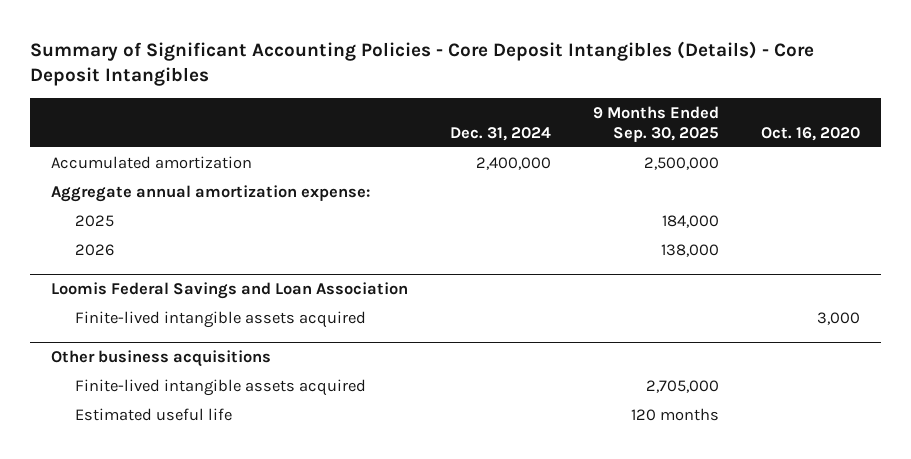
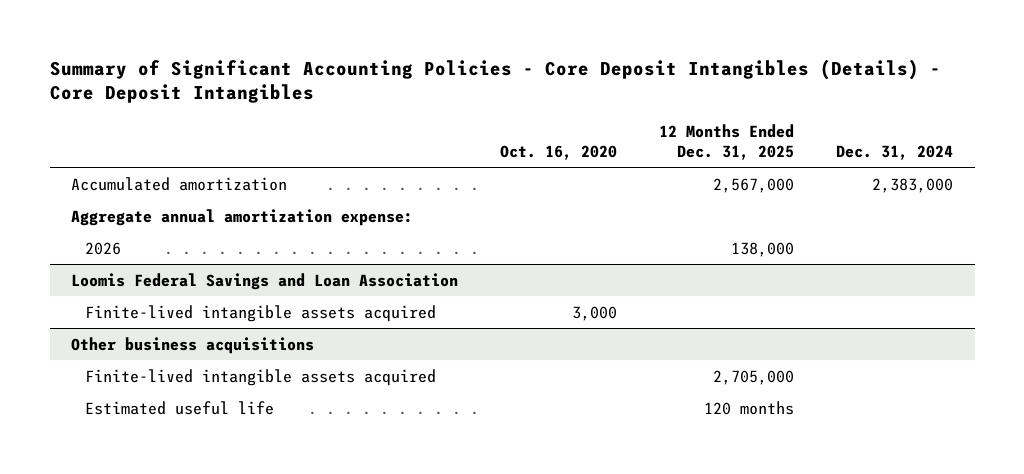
[593,105,720,142] 9 Months Ended Sep. 30, 2025 -> none
none -> [659,123,795,160] 12 Months Ended Dec. 31, 2025
[476,156,552,170] 2,400,000 -> [872,177,954,193] 2,383,000
[74,214,114,227] 2025 -> none

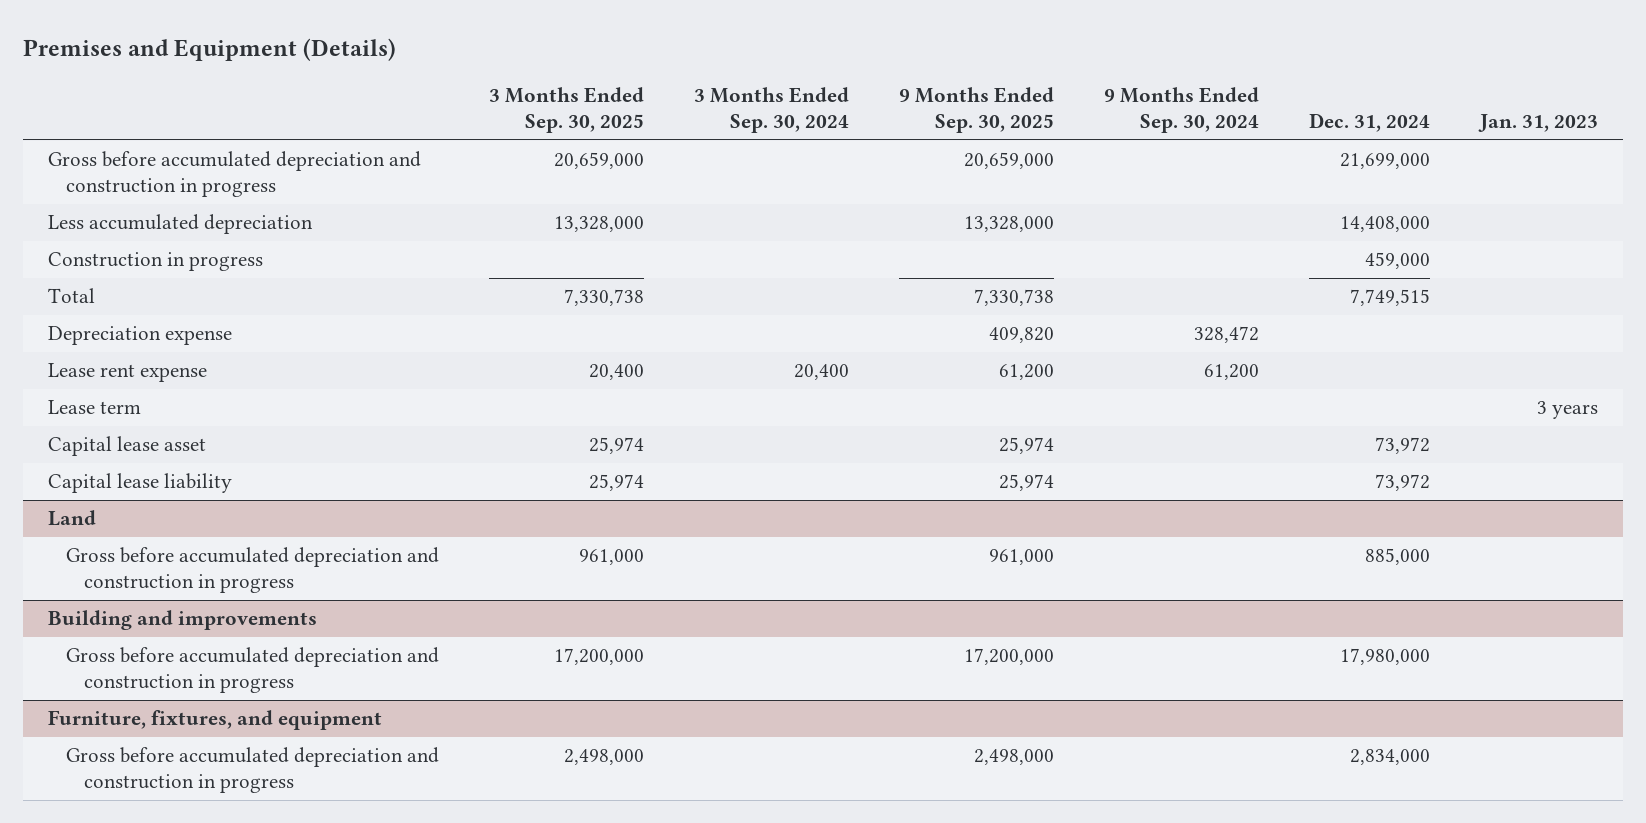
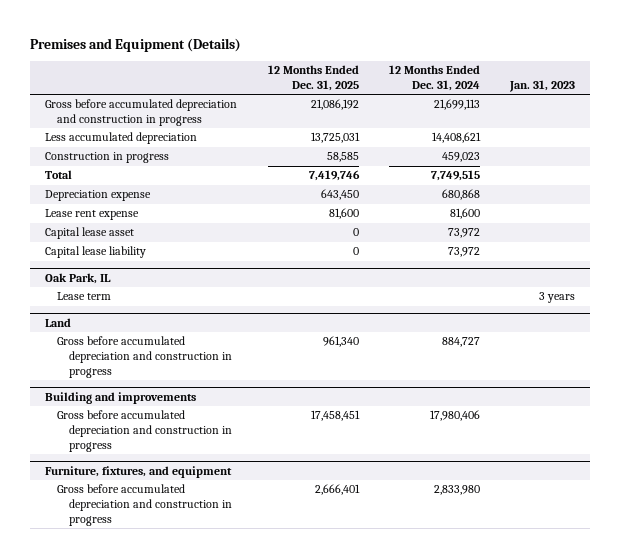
[488,87,644,134] 3 Months Ended Sep. 30, 2025 -> none
[694,87,850,134] 3 Months Ended Sep. 30, 2024 -> none
[899,87,1055,134] 9 Months Ended Sep. 30, 2025 -> none
[1104,87,1260,134] 9 Months Ended Sep. 30, 2024 -> none
[1309,113,1431,133] Dec. 31, 2024 -> none
none -> [267,65,359,92] 12 Months Ended Dec. 31, 2025
none -> [388,65,480,92] 12 Months Ended Dec. 31, 2024
[48,400,142,415] Lease term -> none
none -> [45,272,112,284] Oak Park, IL
none -> [57,292,112,301] Lease term

